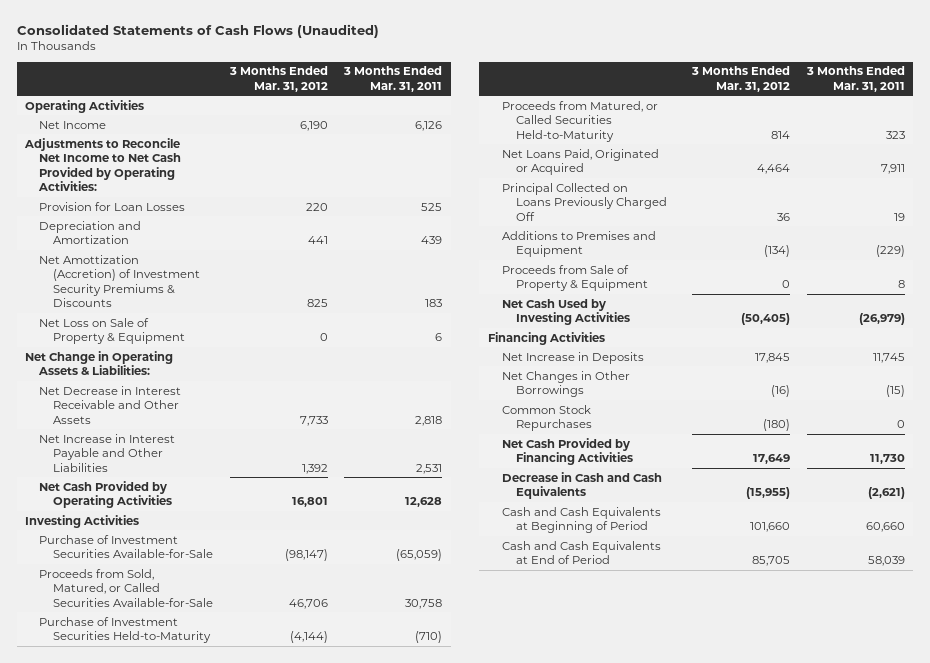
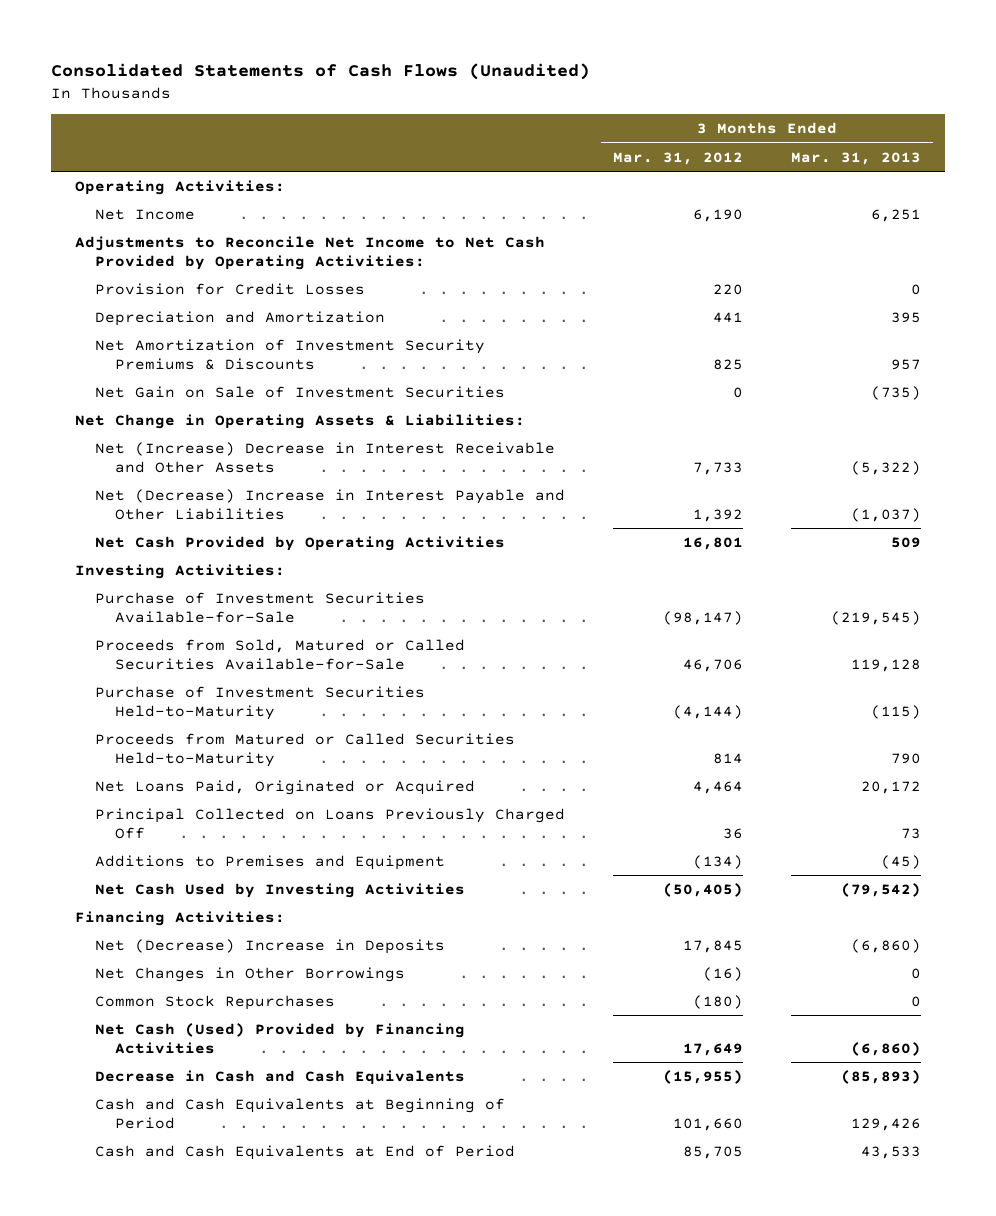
[343,66,443,92] 3 Months Ended Mar. 31, 2011 -> none
none -> [790,151,921,165] Mar. 31, 2013
[25,99,145,113] Operating Activities -> [75,179,286,195] Operating Activities:
[39,201,186,211] Provision for Loan Losses -> [95,282,366,295] Provision for Credit Losses
[39,317,186,345] Net Loss on Sale of Property & Equipment -> none
[39,254,201,308] Net Amottization (Accretion) of Investment Security Premiums & Discounts -> [95,338,486,370] Net Amortization of Investment Security Premiums & Discounts
none -> [95,385,506,398] Net Gain on Sale of Investment Securities
[39,385,182,424] Net Decrease in Interest Receivable and Other Assets -> [95,441,556,473] Net (Increase) Decrease in Interest Receivable and Other Assets
[39,433,176,472] Net Increase in Interest Payable and Other Liabilities -> [95,488,566,520] Net (Decrease) Increase in Interest Payable and Other Liabilities
[25,514,140,528] Investing Activities -> [75,563,286,579] Investing Activities:
[39,568,214,607] Proceeds from Sold, Matured, or Called Securities Available-for-Sale -> [95,638,466,670] Proceeds from Sold, Matured or Called Securities Available-for-Sale
[501,100,658,142] Proceeds from Matured, or Called Securities Held-to-Maturity -> [95,732,516,767] Proceeds from Matured or Called Securities Held-to-Maturity
[501,264,648,292] Proceeds from Sale of Property & Equipment -> none
[487,331,605,345] Financing Activities -> [75,910,286,926] Financing Activities:
[501,351,644,364] Net Increase in Deposits -> [95,938,446,954] Net (Decrease) Increase in Deposits
[501,437,633,466] Net Cash Provided by Financing Activities -> [95,1022,466,1054] Net Cash (Used) Provided by Financing Activities

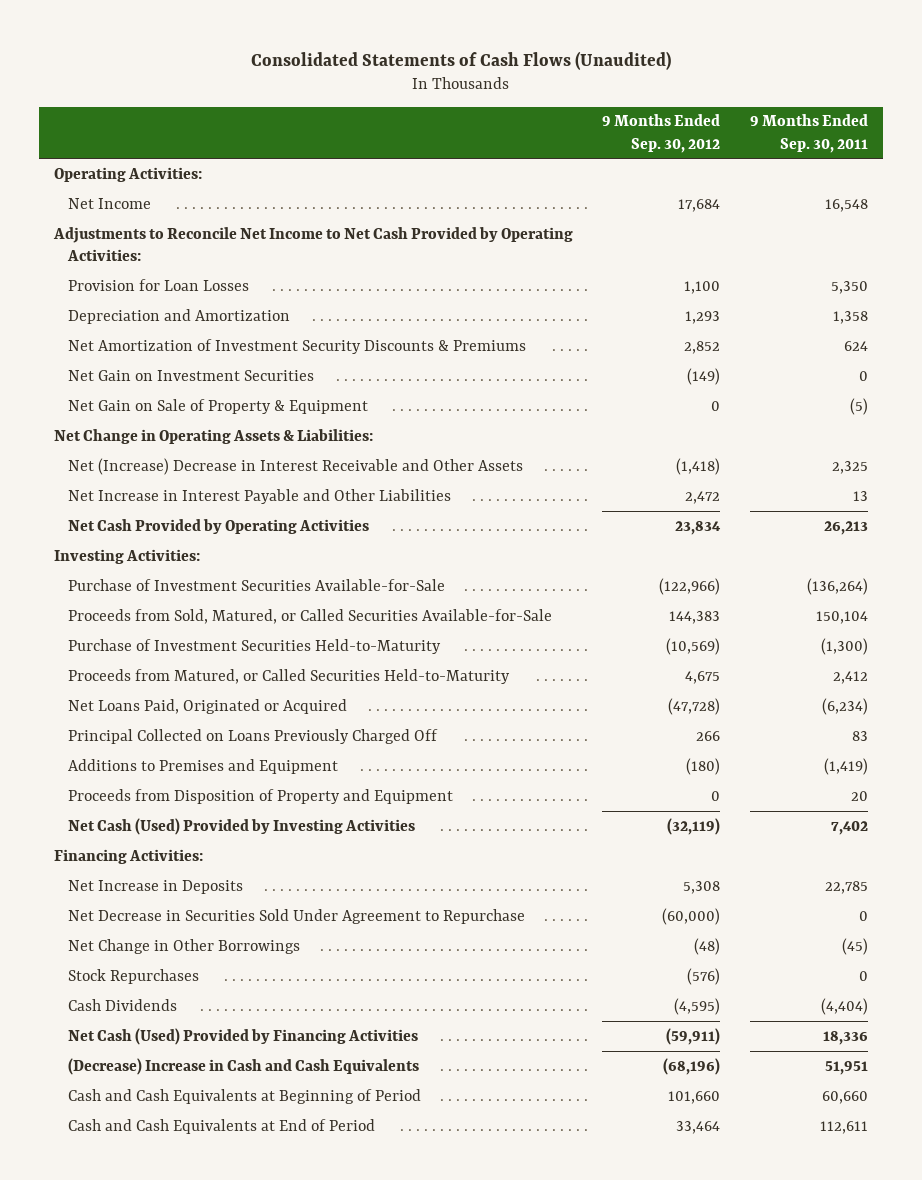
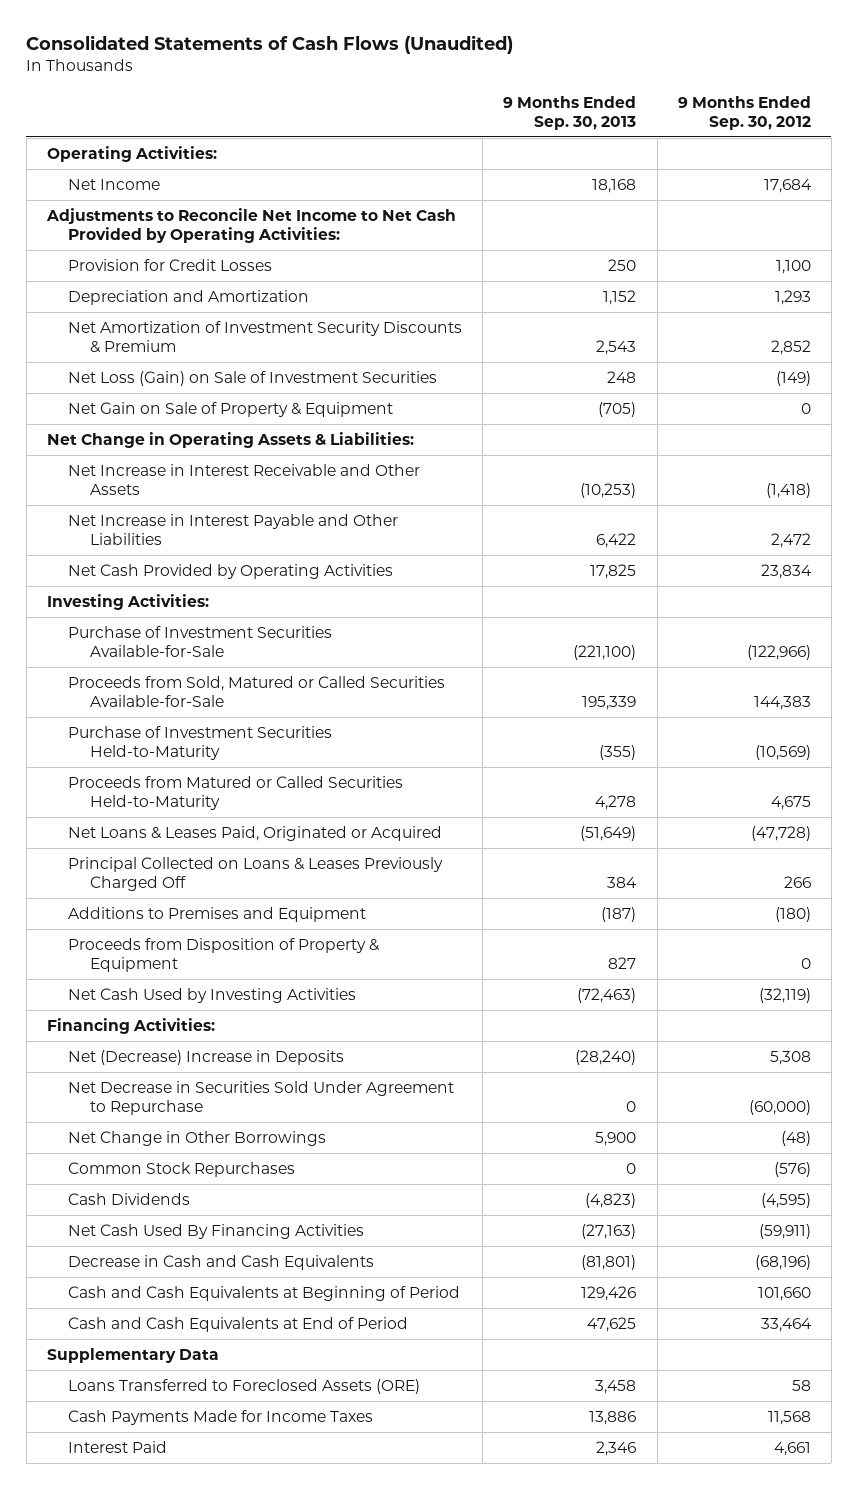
[750,114,869,153] 9 Months Ended Sep. 30, 2011 -> none
none -> [503,95,637,130] 9 Months Ended Sep. 30, 2013
[67,278,249,291] Provision for Loan Losses -> [68,258,273,271] Provision for Credit Losses
[67,338,526,354] Net Amortization of Investment Security Discounts & Premiums -> [68,320,463,353] Net Amortization of Investment Security Discounts & Premium
[67,369,314,381] Net Gain on Investment Securities -> [68,370,438,386] Net Loss (Gain) on Sale of Investment Securities
[67,457,523,475] Net (Increase) Decrease in Interest Receivable and Other Assets -> [68,463,421,495] Net Increase in Interest Receivable and Other Assets
[67,608,552,624] Proceeds from Sold, Matured, or Called Securities Available-for-Sale -> [68,675,446,707] Proceeds from Sold, Matured or Called Securities Available-for-Sale
[67,668,510,684] Proceeds from Matured, or Called Securities Held-to-Maturity -> [68,775,404,810] Proceeds from Matured or Called Securities Held-to-Maturity
[67,698,347,714] Net Loans Paid, Originated or Acquired -> [68,825,443,841] Net Loans & Leases Paid, Originated or Acquired
[67,728,438,744] Principal Collected on Loans Previously Charged Off -> [68,856,444,891] Principal Collected on Loans & Leases Previously Charged Off
[67,788,453,804] Proceeds from Disposition of Property and Equipment -> [68,937,381,972] Proceeds from Disposition of Property & Equipment
[67,817,415,835] Net Cash (Used) Provided by Investing Activities -> [68,987,357,1003] Net Cash Used by Investing Activities
[67,879,243,894] Net Increase in Deposits -> [68,1049,345,1065] Net (Decrease) Increase in Deposits
[67,968,199,984] Stock Repurchases -> [68,1161,296,1177] Common Stock Repurchases
[67,1027,418,1045] Net Cash (Used) Provided by Financing Activities -> [68,1223,365,1239] Net Cash Used By Financing Activities
[67,1057,419,1075] (Decrease) Increase in Cash and Cash Equivalents -> [68,1254,375,1270] Decrease in Cash and Cash Equivalents
none -> [46,1347,219,1363] Supplementary Data
none -> [68,1378,421,1394] Loans Transferred to Foreclosed Assets (ORE)
none -> [68,1409,374,1425] Cash Payments Made for Income Taxes
none -> [68,1440,168,1453] Interest Paid

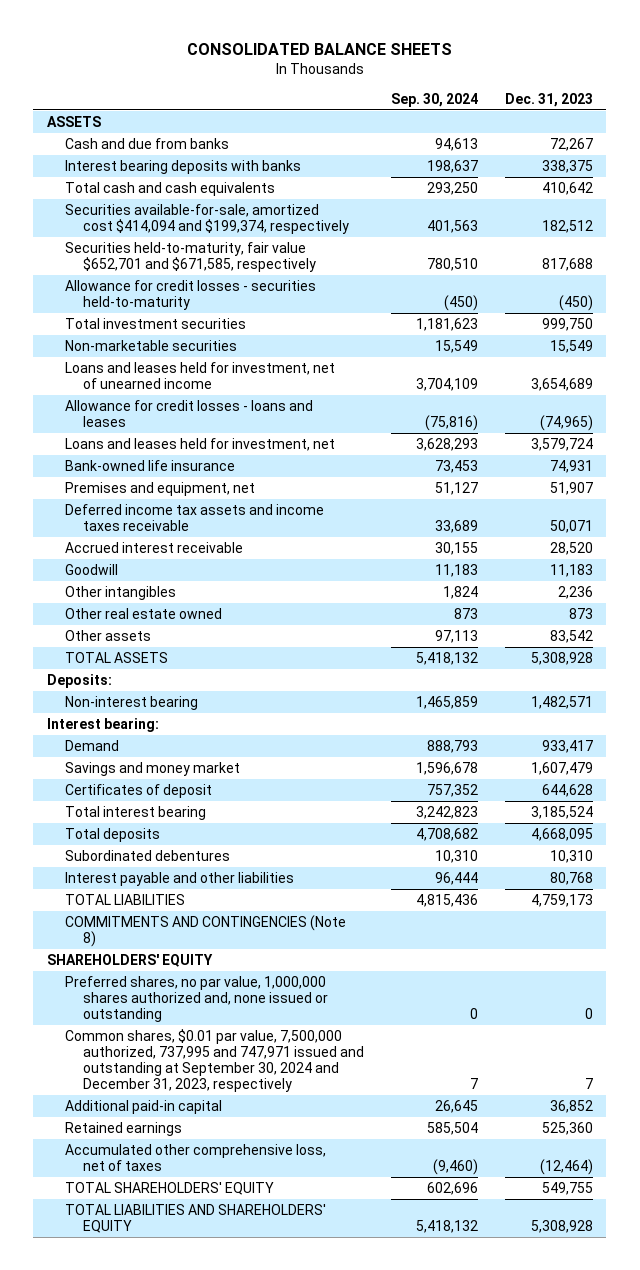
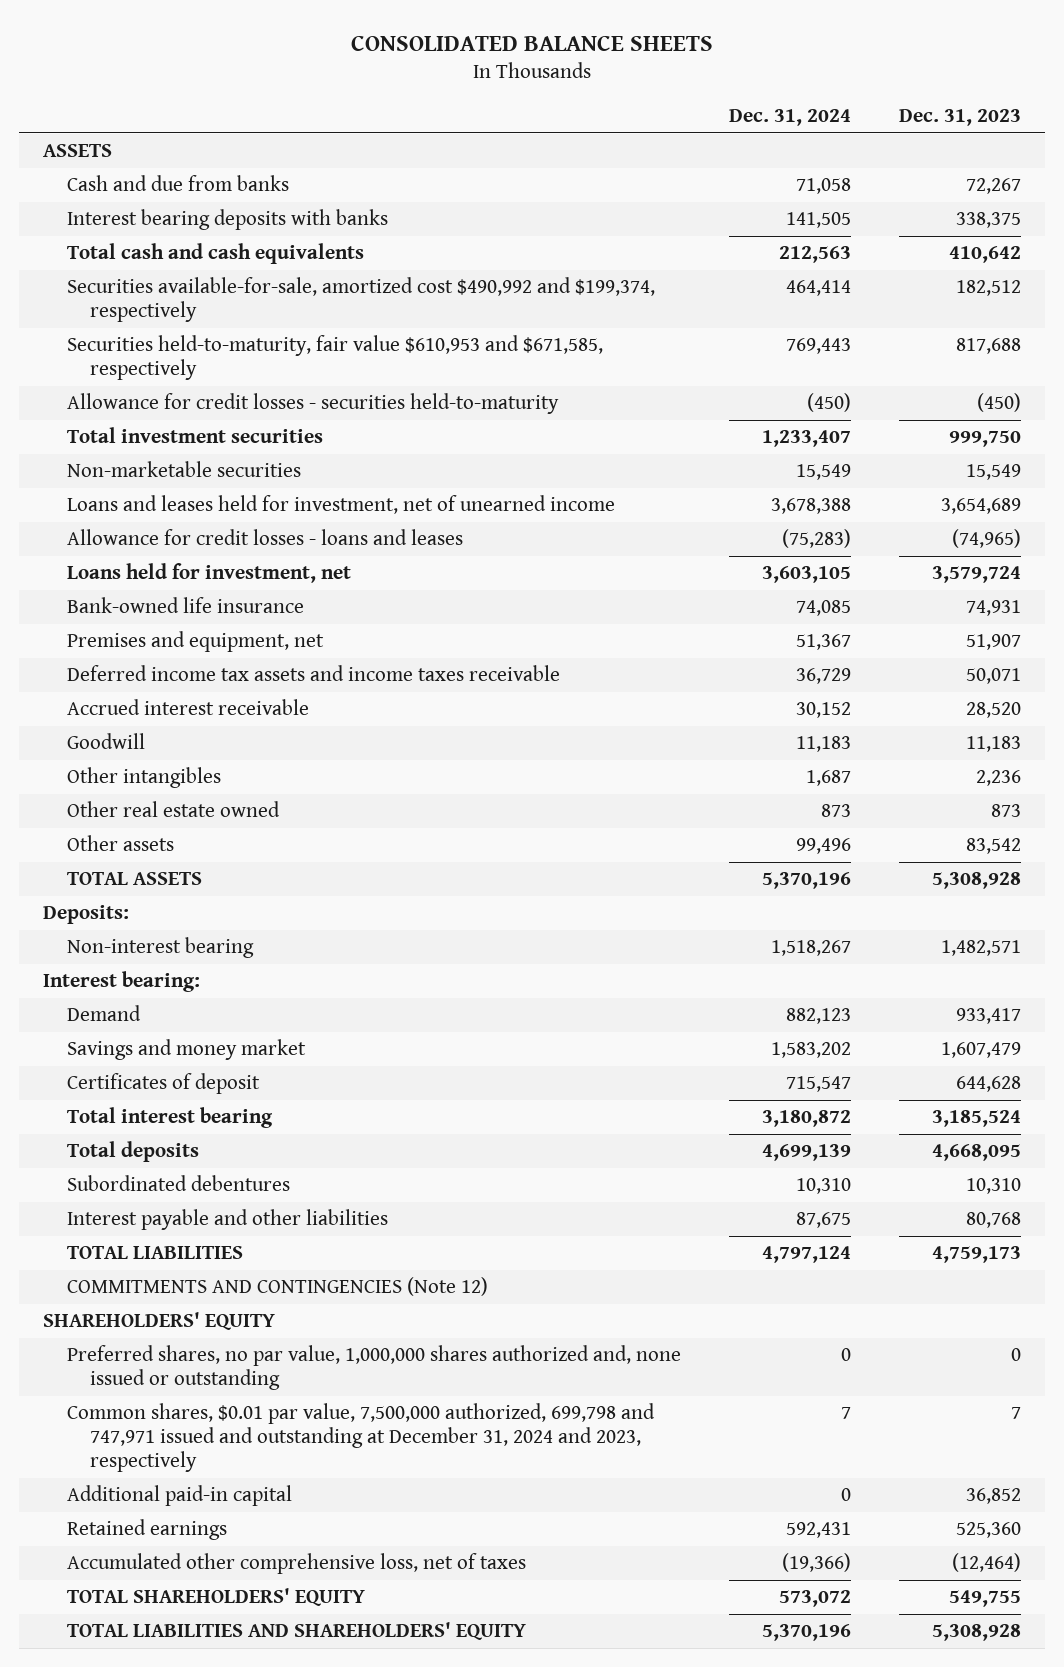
[390,92,478,107] Sep. 30, 2024 -> none
none -> [728,109,851,127] Dec. 31, 2024
[64,203,349,234] Securities available-for-sale, amortized cost $414,094 and $199,374, respectively -> [66,277,655,323] Securities available-for-sale, amortized cost $490,992 and $199,374, respectively
[64,241,316,272] Securities held-to-maturity, fair value $652,701 and $671,585, respectively -> [66,335,603,381] Securities held-to-maturity, fair value $610,953 and $671,585, respectively
[64,437,335,451] Loans and leases held for investment, net -> [66,563,351,584] Loans held for investment, net
[64,914,346,947] COMMITMENTS AND CONTINGENCIES (Note 8) -> [66,1277,488,1297] COMMITMENTS AND CONTINGENCIES (Note 12)
[64,1028,364,1093] Common shares, $0.01 par value, 7,500,000 authorized, 737,995 and 747,971 issued and outstanding at September 30, 2024 and December 31, 2023, respectively -> [66,1403,655,1473] Common shares, $0.01 par value, 7,500,000 authorized, 699,798 and 747,971 issued and outstanding at December 31, 2024 and 2023, respectively

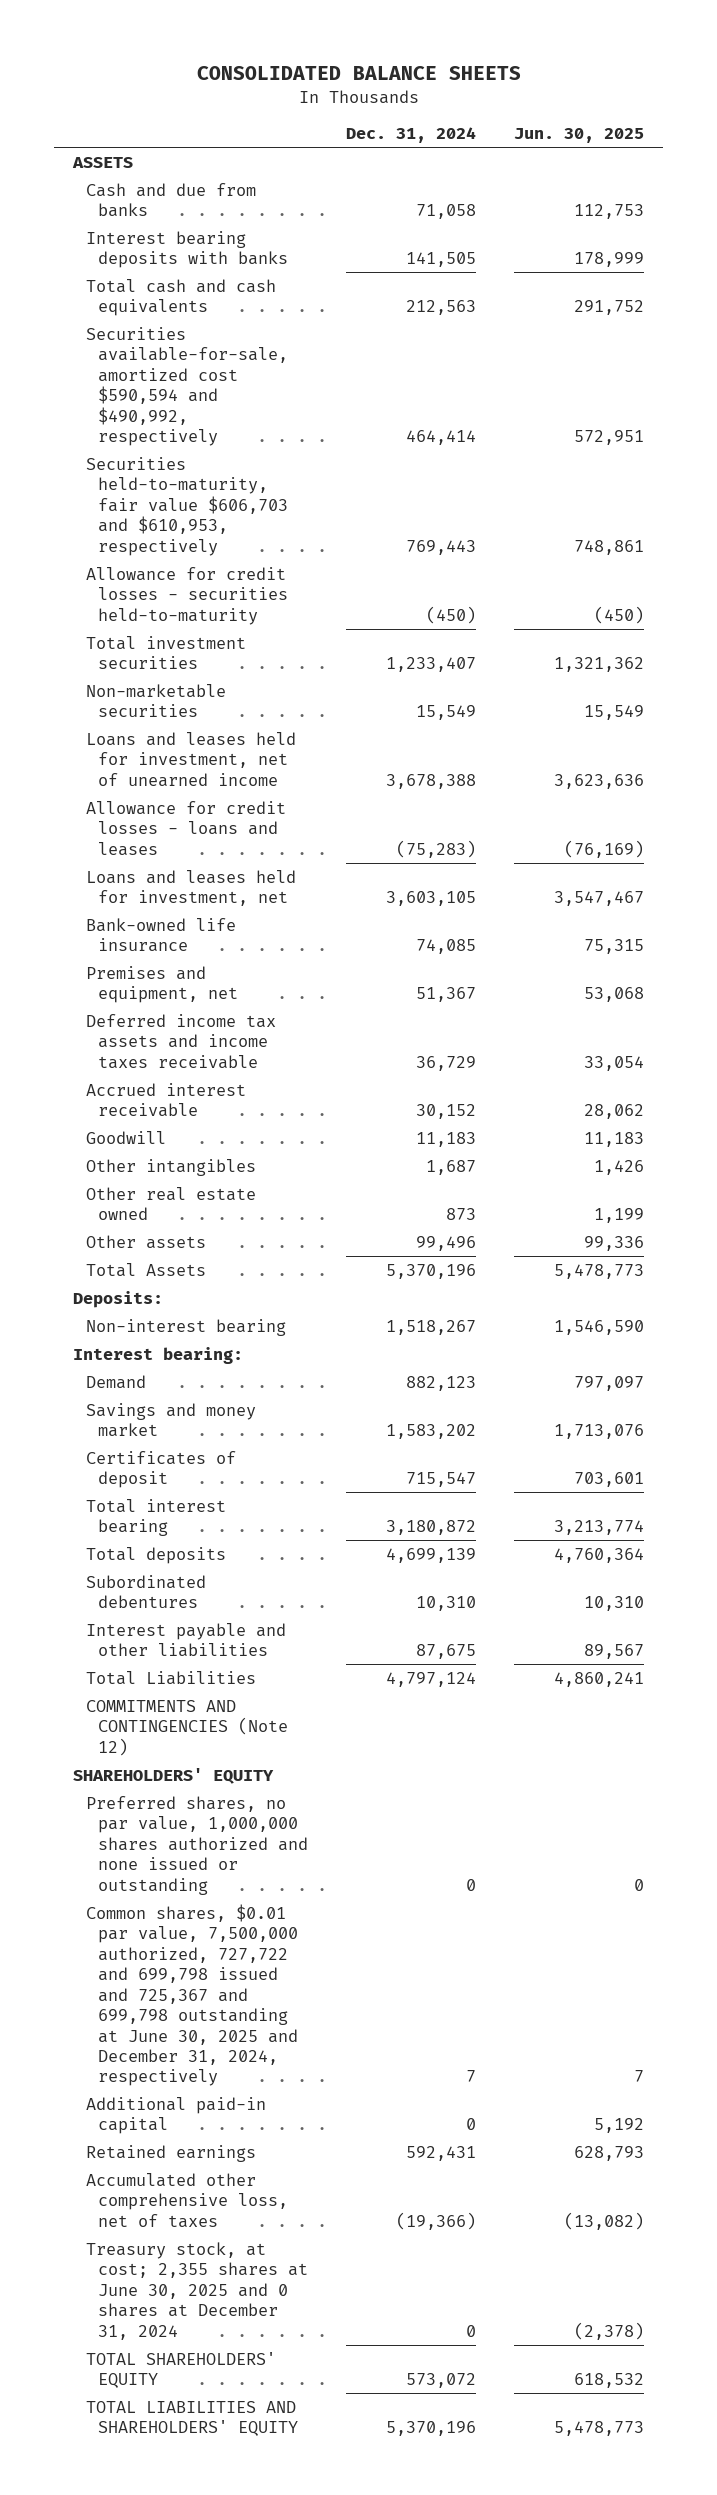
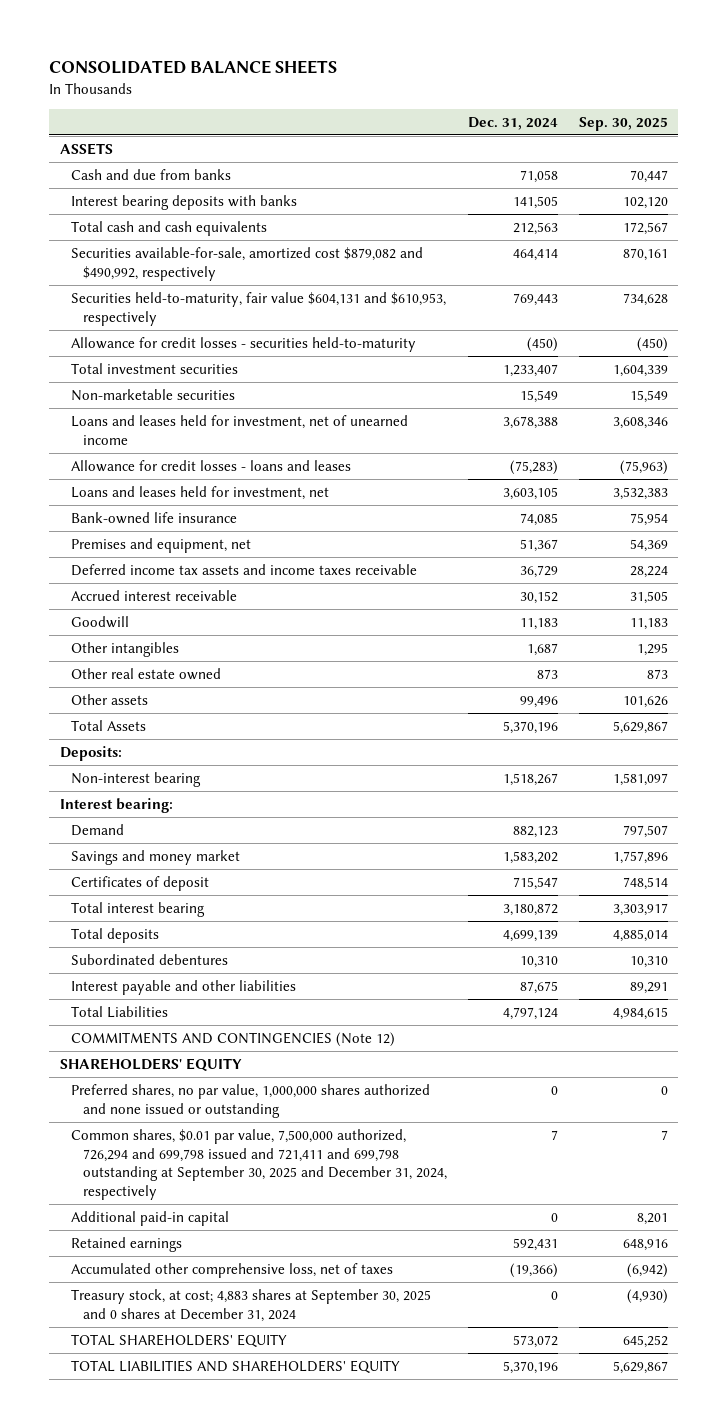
[513,128,644,144] Jun. 30, 2025 -> none
none -> [578,116,668,131] Sep. 30, 2025
[85,326,289,447] Securities available-for-sale, amortized cost $590,594 and $490,992, respectively -> [71,246,424,281] Securities available-for-sale, amortized cost $879,082 and $490,992, respectively
[85,456,289,556] Securities held-to-maturity, fair value $606,703 and $610,953, respectively -> [71,291,447,326] Securities held-to-maturity, fair value $604,131 and $610,953, respectively
[85,1903,299,2087] Common shares, $0.01 par value, 7,500,000 authorized, 727,722 and 699,798 issued and 725,367 and 699,798 outstanding at June 30, 2025 and December 31, 2024, respectively -> [71,1128,448,1200] Common shares, $0.01 par value, 7,500,000 authorized, 726,294 and 699,798 issued and 721,411 and 699,798 outstanding at September 30, 2025 and December 31, 2024, respectively
[85,2241,309,2340] Treasury stock, at cost; 2,355 shares at June 30, 2025 and 0 shares at December 31, 2024 -> [71,1288,432,1322] Treasury stock, at cost; 4,883 shares at September 30, 2025 and 0 shares at December 31, 2024

